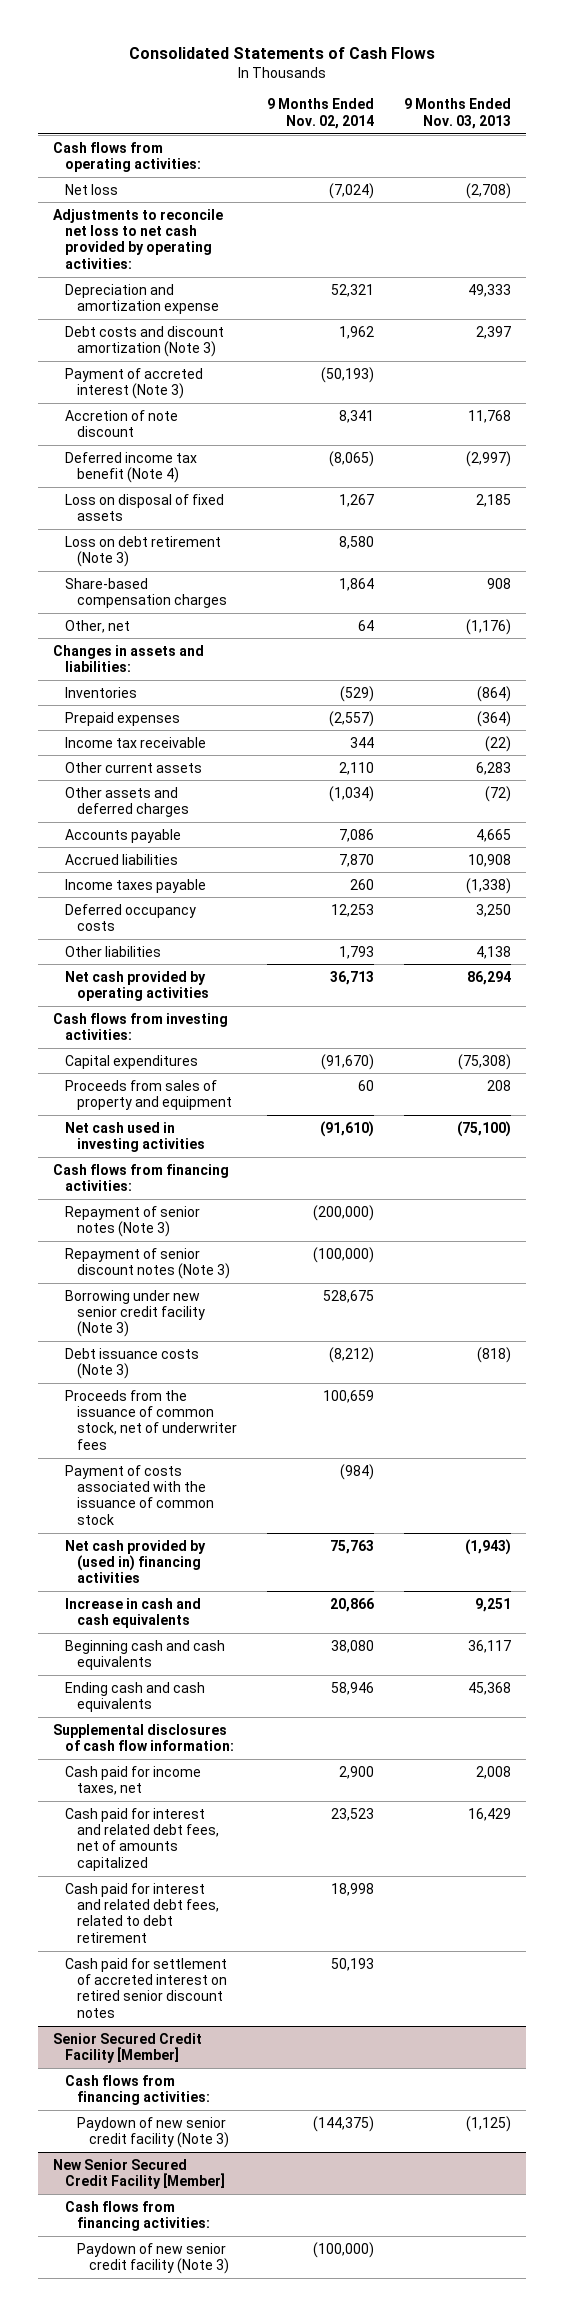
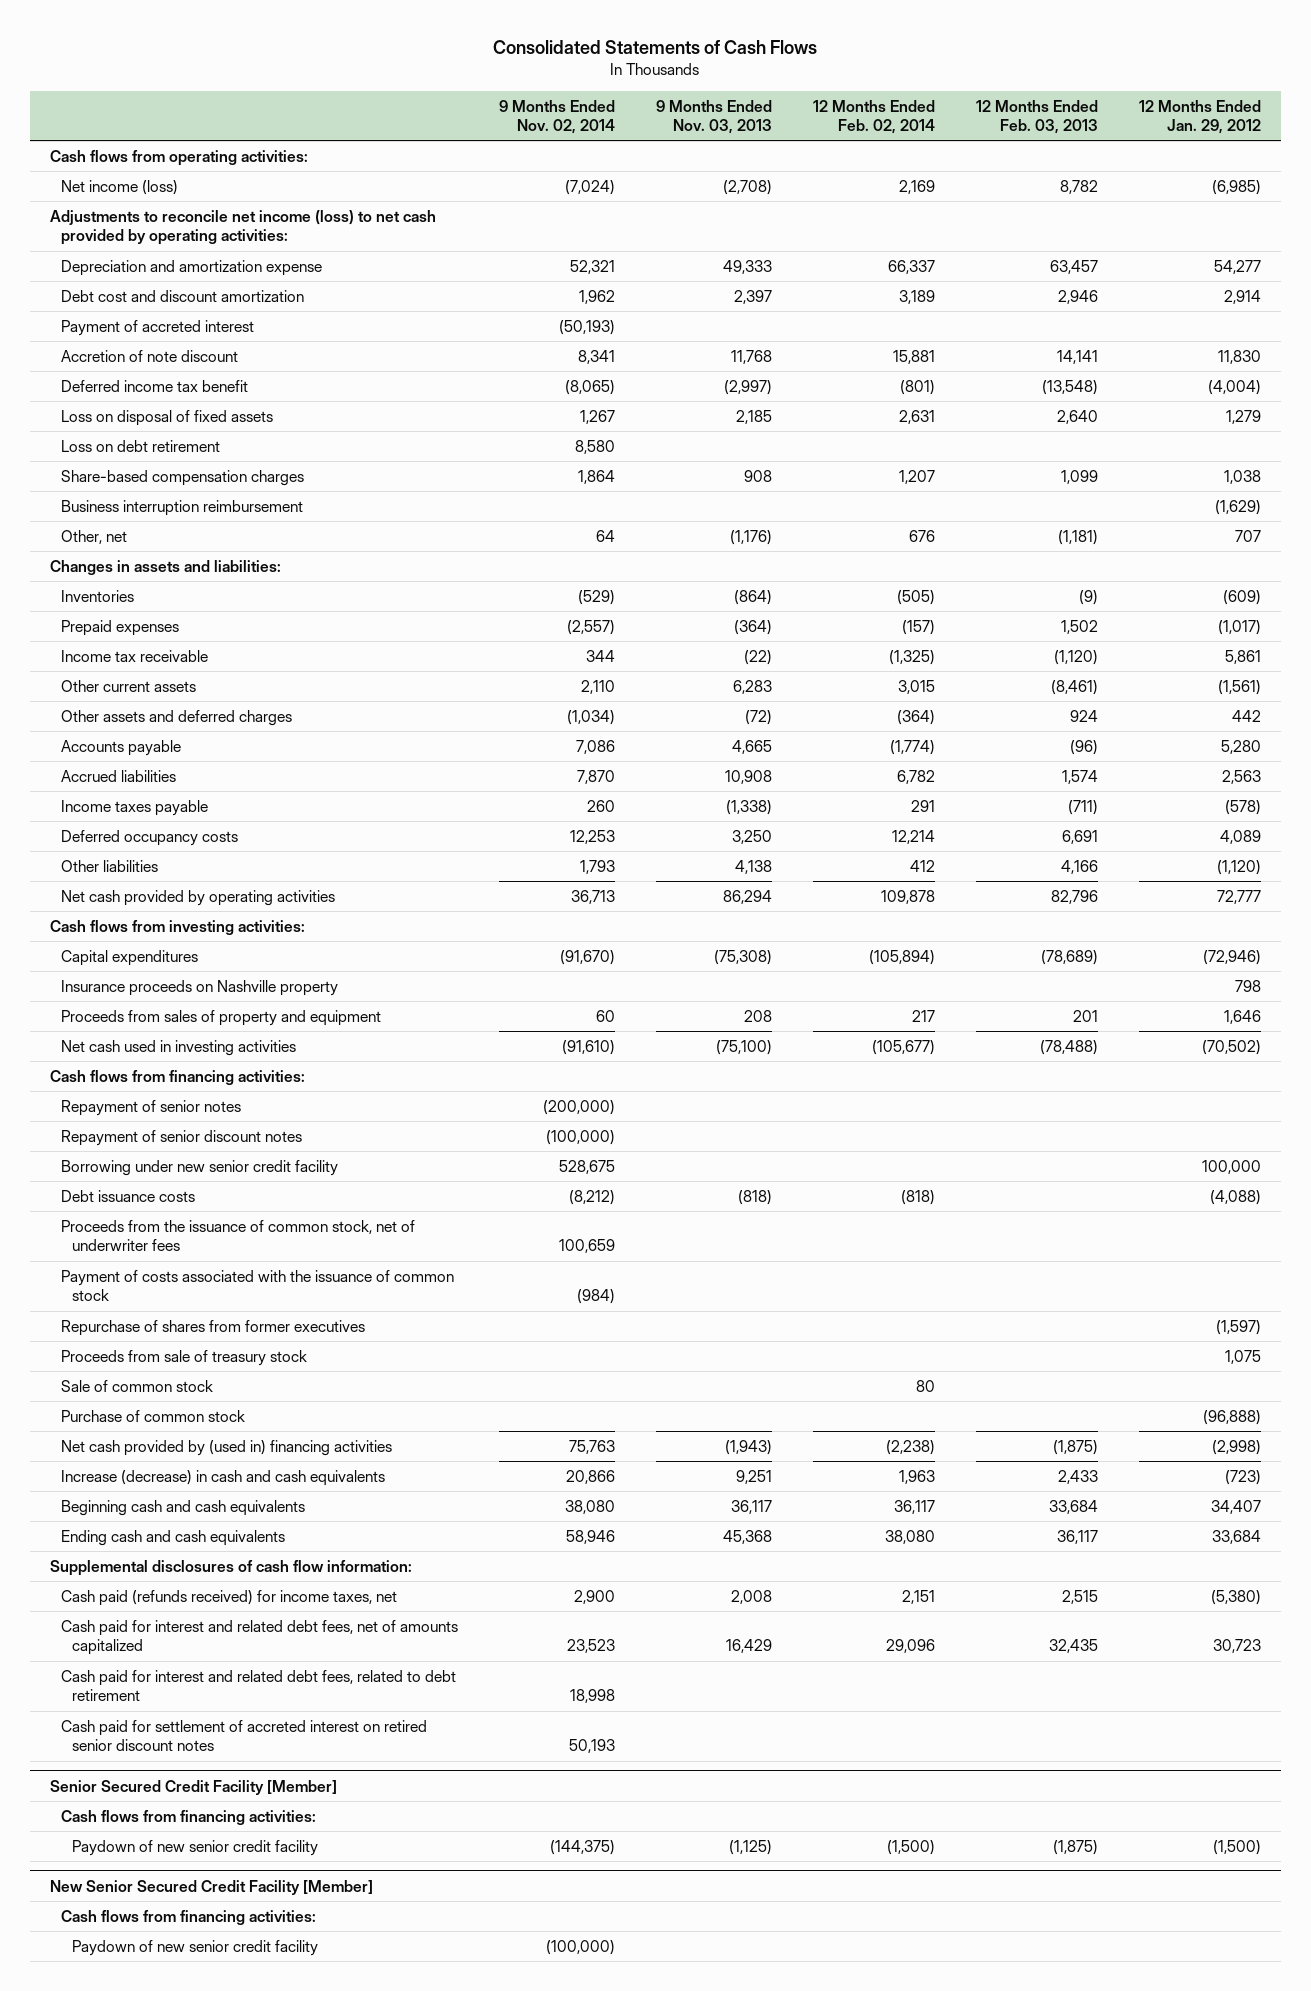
none -> [813,99,936,135] 12 Months Ended Feb. 02, 2014
none -> [975,99,1098,135] 12 Months Ended Feb. 03, 2013
none -> [1138,99,1261,135] 12 Months Ended Jan. 29, 2012
[64,183,118,195] Net loss -> [61,179,179,195] Net income (loss)
[52,208,223,269] Adjustments to reconcile net loss to net cash provided by operating activities: -> [50,209,437,246] Adjustments to reconcile net income (loss) to net cash provided by operating activities:
[64,325,224,358] Debt costs and discount amortization (Note 3) -> [61,289,305,302] Debt cost and discount amortization
[64,367,203,400] Payment of accreted interest (Note 3) -> [61,319,255,336] Payment of accreted interest
[64,451,197,484] Deferred income tax benefit (Note 4) -> [61,379,249,392] Deferred income tax benefit
[64,535,221,568] Loss on debt retirement (Note 3) -> [61,439,221,452] Loss on debt retirement
none -> [61,499,304,516] Business interruption reimbursement
none -> [61,979,339,996] Insurance proceeds on Nashville property
[64,1205,200,1238] Repayment of senior notes (Note 3) -> [61,1099,242,1116] Repayment of senior notes
[64,1247,230,1280] Repayment of senior discount notes (Note 3) -> [61,1129,303,1146] Repayment of senior discount notes
[64,1289,205,1338] Borrowing under new senior credit facility (Note 3) -> [61,1159,339,1176] Borrowing under new senior credit facility
[64,1347,199,1380] Debt issuance costs (Note 3) -> [61,1189,196,1202] Debt issuance costs
none -> [61,1319,366,1336] Repurchase of shares from former executives
none -> [61,1349,308,1366] Proceeds from sale of treasury stock
none -> [61,1379,214,1392] Sale of common stock
none -> [61,1409,246,1422] Purchase of common stock
[64,1597,201,1629] Increase in cash and cash equivalents -> [61,1469,386,1486] Increase (decrease) in cash and cash equivalents
[64,1765,201,1796] Cash paid for income taxes, net -> [61,1589,398,1606] Cash paid (refunds received) for income taxes, net
[76,2116,229,2149] Paydown of new senior credit facility (Note 3) -> [72,1839,319,1856] Paydown of new senior credit facility
[76,2242,229,2275] Paydown of new senior credit facility (Note 3) -> [72,1939,319,1956] Paydown of new senior credit facility

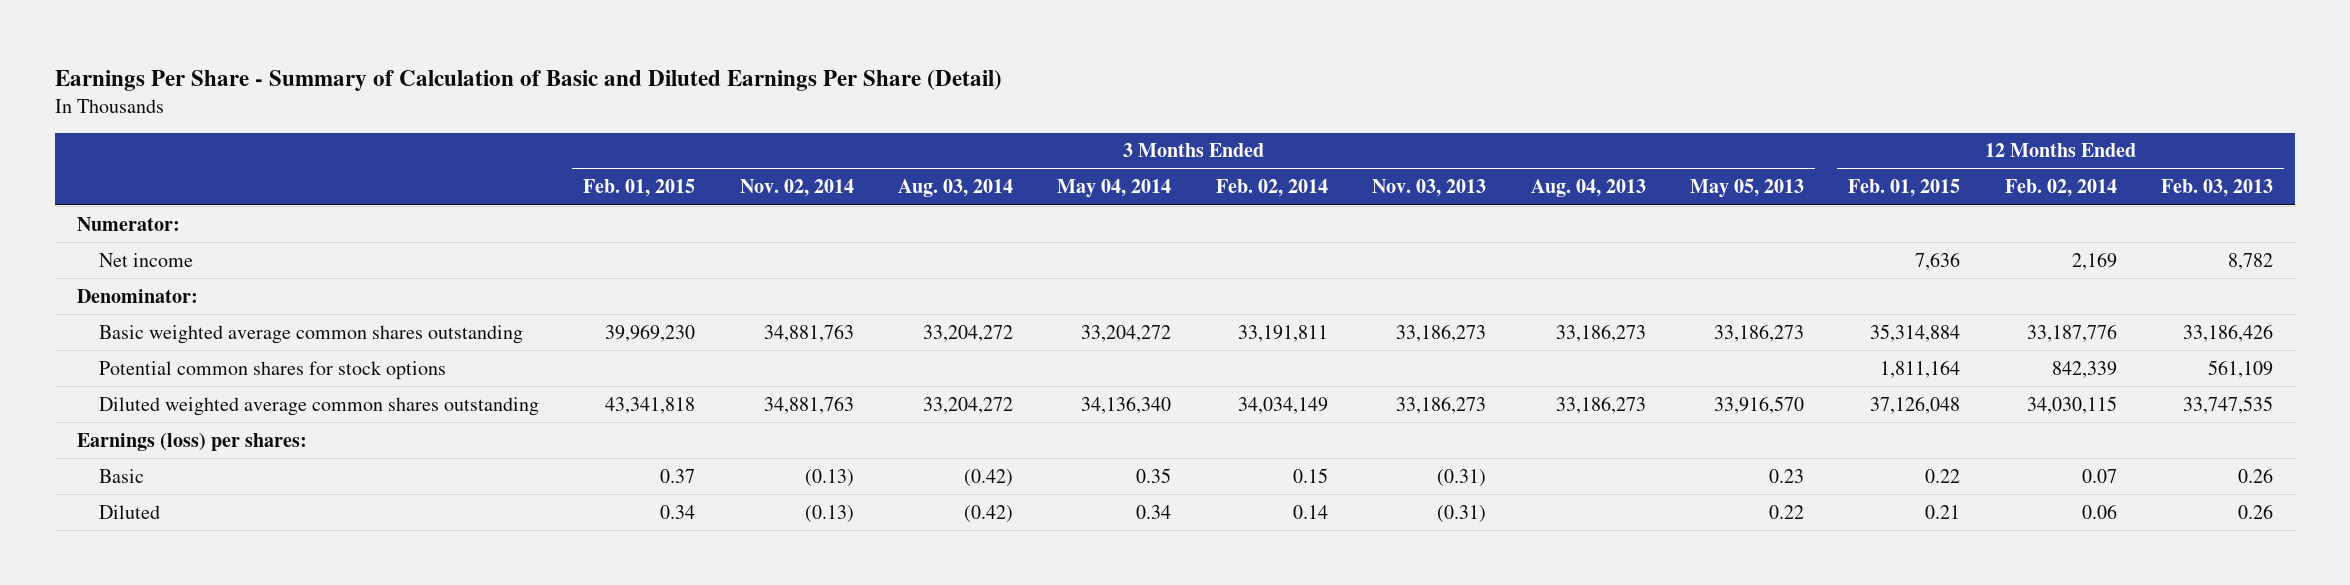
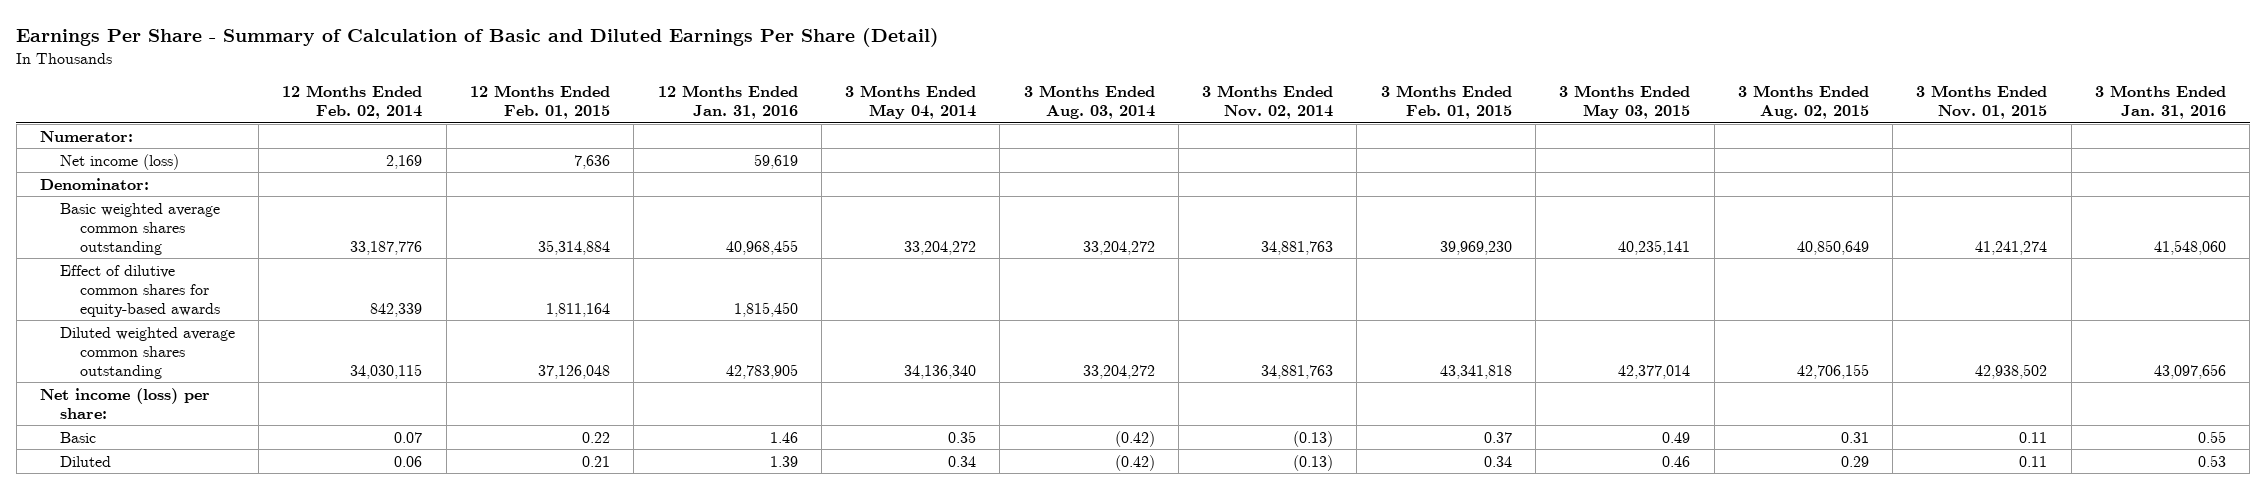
[1215,179,1328,198] Feb. 02, 2014 -> none
[1372,179,1487,198] Nov. 03, 2013 -> none
[1530,179,1646,198] Aug. 04, 2013 -> none
[1689,179,1804,199] May 05, 2013 -> none
[2161,179,2274,198] Feb. 03, 2013 -> none
none -> [657,85,798,120] 12 Months Ended Jan. 31, 2016
none -> [1559,85,1691,120] 3 Months Ended May 03, 2015
none -> [1737,85,1869,120] 3 Months Ended Aug. 02, 2015
none -> [1916,85,2048,120] 3 Months Ended Nov. 01, 2015
none -> [2094,85,2226,120] 3 Months Ended Jan. 31, 2016
[98,252,193,267] Net income -> [59,153,179,170] Net income (loss)
[98,360,446,380] Potential common shares for stock options -> [59,264,220,317] Effect of dilutive common shares for equity-based awards
[77,432,308,451] Earnings (loss) per shares: -> [40,387,211,419] Net income (loss) per share:

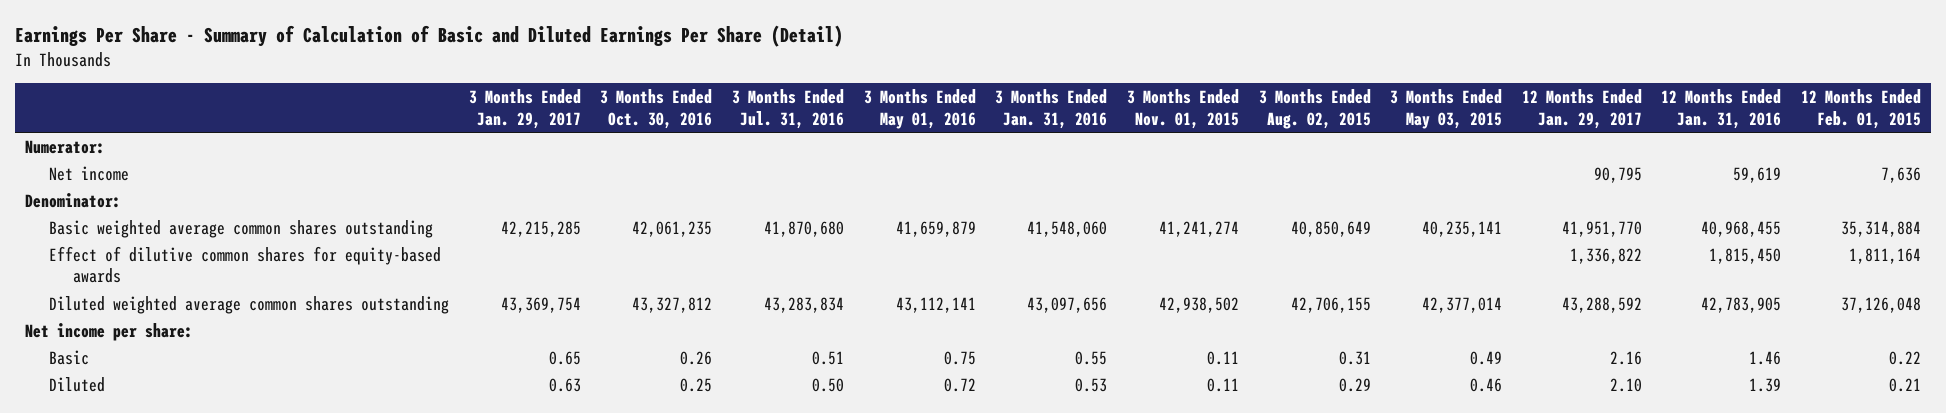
[282,85,423,120] 12 Months Ended Feb. 02, 2014 -> none
[845,85,977,120] 3 Months Ended May 04, 2014 -> none
[1023,85,1155,120] 3 Months Ended Aug. 03, 2014 -> none
[1202,85,1334,120] 3 Months Ended Nov. 02, 2014 -> none
[1380,85,1512,120] 3 Months Ended Feb. 01, 2015 -> none
none -> [468,88,581,129] 3 Months Ended Jan. 29, 2017
none -> [600,88,713,129] 3 Months Ended Oct. 30, 2016
none -> [731,88,844,129] 3 Months Ended Jul. 31, 2016
none -> [863,88,976,129] 3 Months Ended May 01, 2016
none -> [1521,88,1642,129] 12 Months Ended Jan. 29, 2017
[59,153,179,170] Net income (loss) -> [48,165,129,181] Net income
[40,387,211,419] Net income (loss) per share: -> [24,322,193,341] Net income per share:

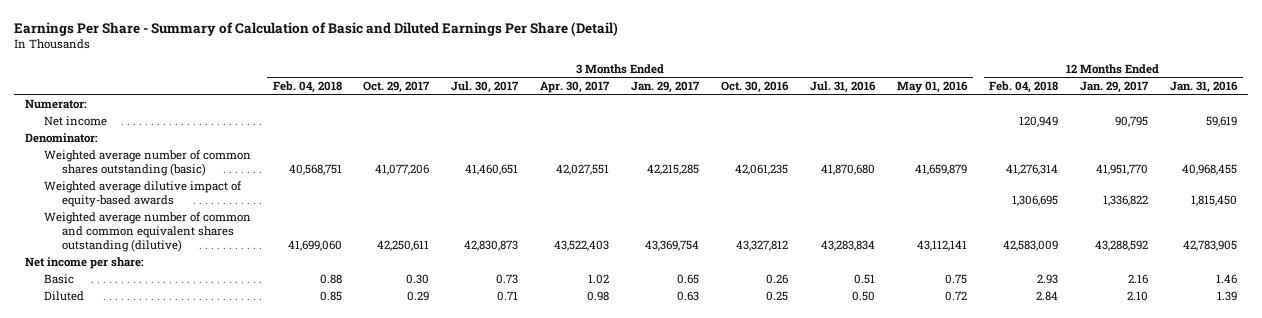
[995,88,1108,129] 3 Months Ended Jan. 31, 2016 -> none
[1126,88,1239,129] 3 Months Ended Nov. 01, 2015 -> none
[1258,88,1371,129] 3 Months Ended Aug. 02, 2015 -> none
[1390,88,1503,129] 3 Months Ended May 03, 2015 -> none
[1801,88,1922,129] 12 Months Ended Feb. 01, 2015 -> none
none -> [272,81,342,94] Feb. 04, 2018
none -> [363,81,431,94] Oct. 29, 2017
none -> [451,81,520,94] Jul. 30, 2017
none -> [540,81,611,94] Apr. 30, 2017
none -> [989,81,1059,94] Feb. 04, 2018
[48,219,433,238] Basic weighted average common shares outstanding -> [43,149,251,176] Weighted average number of common shares outstanding (basic)
[48,245,441,284] Effect of dilutive common shares for equity-based awards -> [43,180,242,207] Weighted average dilutive impact of equity-based awards
[48,295,449,314] Diluted weighted average common shares outstanding -> [43,211,251,252] Weighted average number of common and common equivalent shares outstanding (dilutive)

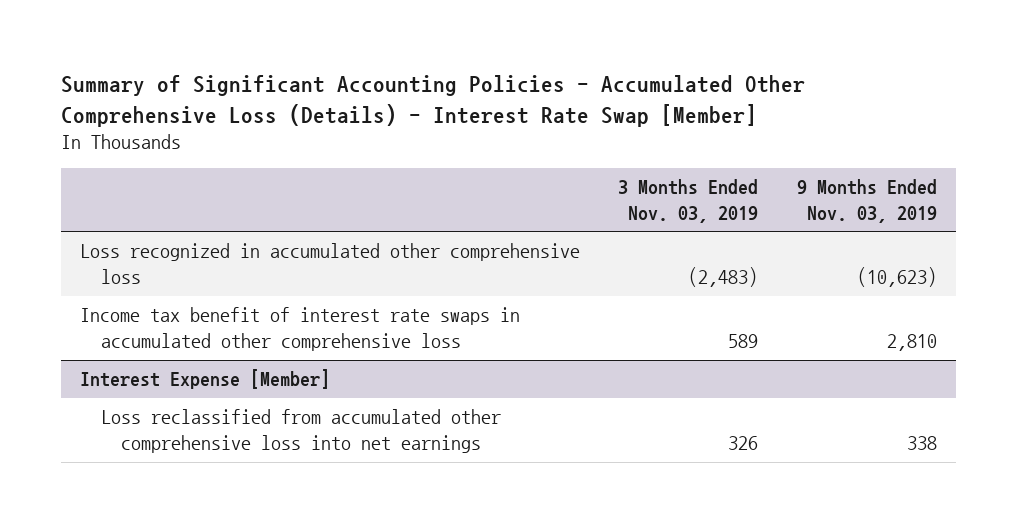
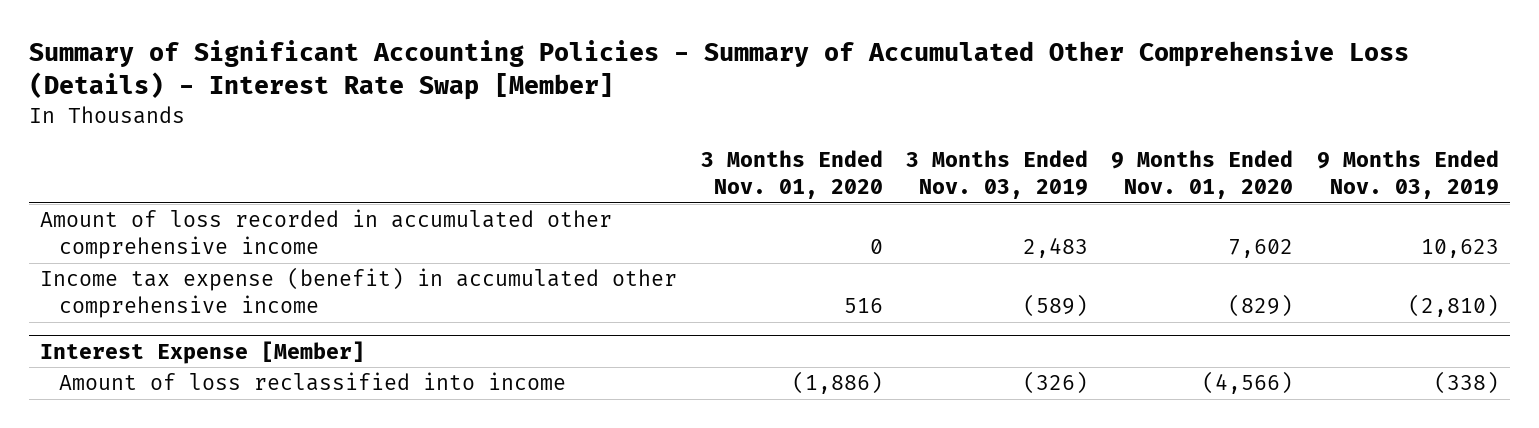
[60,75,805,127] Summary of Significant Accounting Policies - Accumulated Other Comprehensive Loss (Details) - Interest Rate Swap [Member] -> [28,40,1409,101] Summary of Significant Accounting Policies - Summary of Accumulated Other Comprehensive Loss (Details) - Interest Rate Swap [Member]
none -> [700,150,883,200] 3 Months Ended Nov. 01, 2020
none -> [1111,150,1294,200] 9 Months Ended Nov. 01, 2020
[79,243,580,284] Loss recognized in accumulated other comprehensive loss -> [40,209,613,260] Amount of loss recorded in accumulated other comprehensive income
[688,266,759,287] (2,483) -> [1022,237,1088,259] 2,483
[856,266,937,287] (10,623) -> [1420,239,1499,259] 10,623
[79,307,520,351] Income tax benefit of interest rate swaps in accumulated other comprehensive loss -> [40,267,678,319] Income tax expense (benefit) in accumulated other comprehensive income
[728,333,759,348] 589 -> [1022,294,1088,318] (589)
[886,333,937,351] 2,810 -> [1407,294,1499,318] (2,810)
[100,409,501,453] Loss reclassified from accumulated other comprehensive loss into net earnings -> [58,372,566,392] Amount of loss reclassified into income
[728,435,759,450] 326 -> [1022,371,1088,395] (326)
[906,435,937,450] 338 -> [1433,371,1499,395] (338)

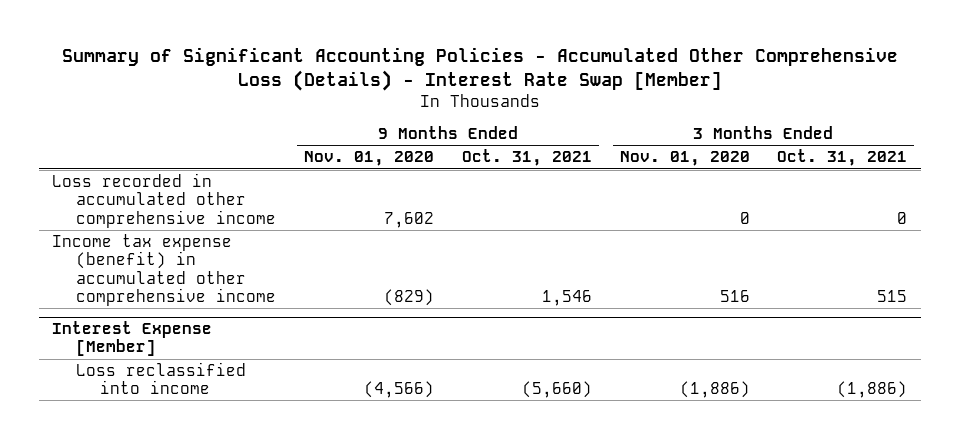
[28,40,1409,101] Summary of Significant Accounting Policies - Summary of Accumulated Other Comprehensive Loss (Details) - Interest Rate Swap [Member] -> [61,47,898,92] Summary of Significant Accounting Policies - Accumulated Other Comprehensive Loss (Details) - Interest Rate Swap [Member]
[905,150,1088,200] 3 Months Ended Nov. 03, 2019 -> none
[1316,150,1499,200] 9 Months Ended Nov. 03, 2019 -> none
none -> [461,149,592,167] Oct. 31, 2021
none -> [777,149,908,167] Oct. 31, 2021
[40,209,613,260] Amount of loss recorded in accumulated other comprehensive income -> [52,172,277,228] Loss recorded in accumulated other comprehensive income
[58,372,566,392] Amount of loss reclassified into income -> [76,361,247,395] Loss reclassified into income

